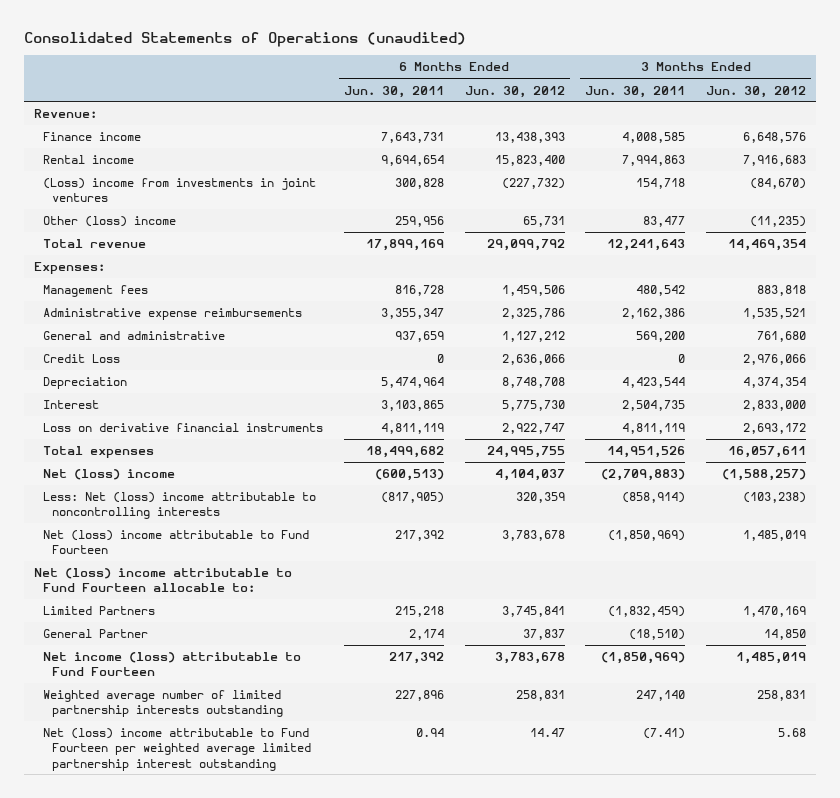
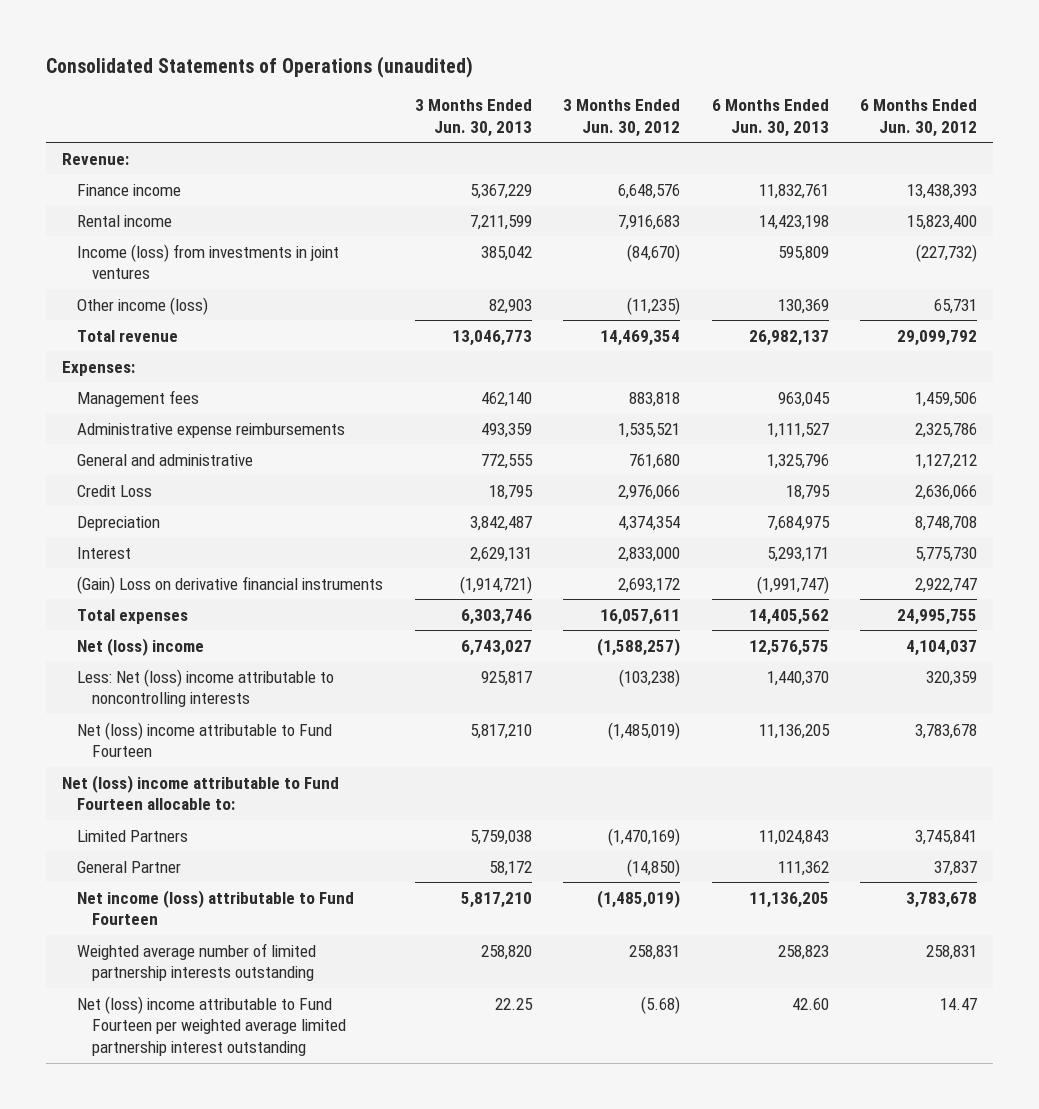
[343,85,444,98] Jun. 30, 2011 -> none
[585,85,686,98] Jun. 30, 2011 -> none
none -> [414,98,532,137] 3 Months Ended Jun. 30, 2013
none -> [711,98,829,137] 6 Months Ended Jun. 30, 2013
[42,178,316,203] (Loss) income from investments in joint ventures -> [77,243,340,280] Income (loss) from investments in joint ventures
[42,216,176,228] Other (loss) income -> [77,296,209,315] Other income (loss)
[42,423,323,433] Loss on derivative financial instruments -> [77,575,384,594] (Gain) Loss on derivative financial instruments
[743,530,807,542] 1,485,019 -> [608,721,681,740] (1,485,019)
[743,606,807,618] 1,470,169 -> [608,827,681,846] (1,470,169)
[764,629,807,641] 14,850 -> [627,858,681,877] (14,850)
[736,652,807,665] 1,485,019 -> [597,889,681,908] (1,485,019)
[778,728,807,738] 5.68 -> [641,995,681,1014] (5.68)

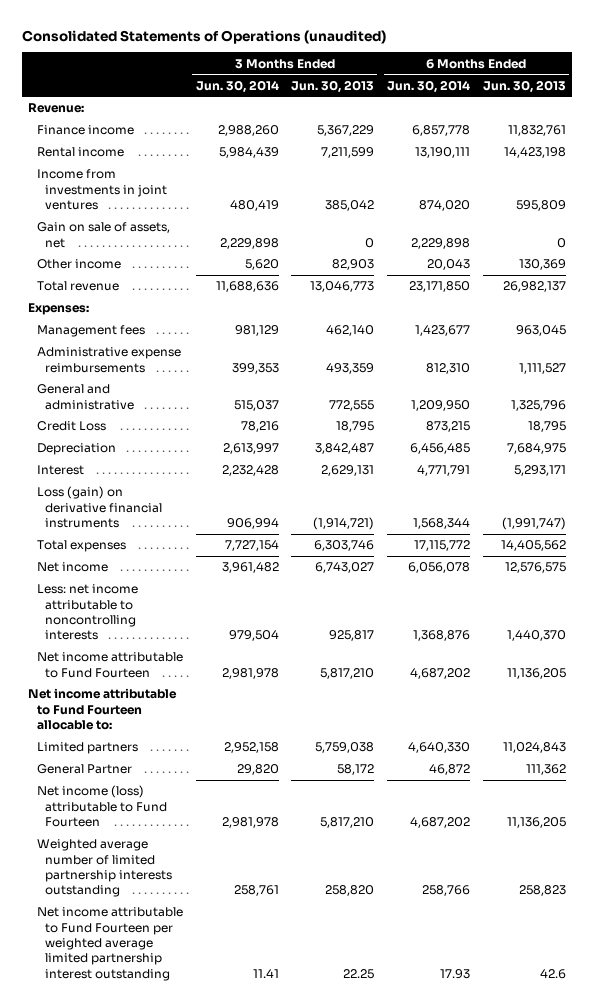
[563,98,681,137] 3 Months Ended Jun. 30, 2012 -> none
[860,98,978,137] 6 Months Ended Jun. 30, 2012 -> none
none -> [195,79,279,93] Jun. 30, 2014
none -> [386,79,470,93] Jun. 30, 2014
[77,243,340,280] Income (loss) from investments in joint ventures -> [36,169,168,211] Income from investments in joint ventures
none -> [36,222,170,248] Gain on sale of assets, net
[77,296,209,315] Other income (loss) -> [36,259,121,270] Other income
[77,575,384,594] (Gain) Loss on derivative financial instruments -> [36,486,163,529] Loss (gain) on derivative financial instruments
[77,637,205,656] Net (loss) income -> [36,562,108,573] Net income
[77,668,335,708] Less: Net (loss) income attributable to noncontrolling interests -> [36,584,138,641] Less: net income attributable to noncontrolling interests
[77,721,333,758] Net (loss) income attributable to Fund Fourteen -> [36,652,183,678] Net income attributable to Fund Fourteen
[62,774,340,811] Net (loss) income attributable to Fund Fourteen allocable to: -> [28,688,178,731] Net income attributable to Fund Fourteen allocable to:
[77,829,189,842] Limited Partners -> [36,742,138,755] Limited partners
[77,995,347,1057] Net (loss) income attributable to Fund Fourteen per weighted average limited partnership interest outstanding -> [36,907,183,981] Net income attributable to Fund Fourteen per weighted average limited partnership interest outstanding
[791,997,829,1010] 42.60 -> [539,968,566,979] 42.6

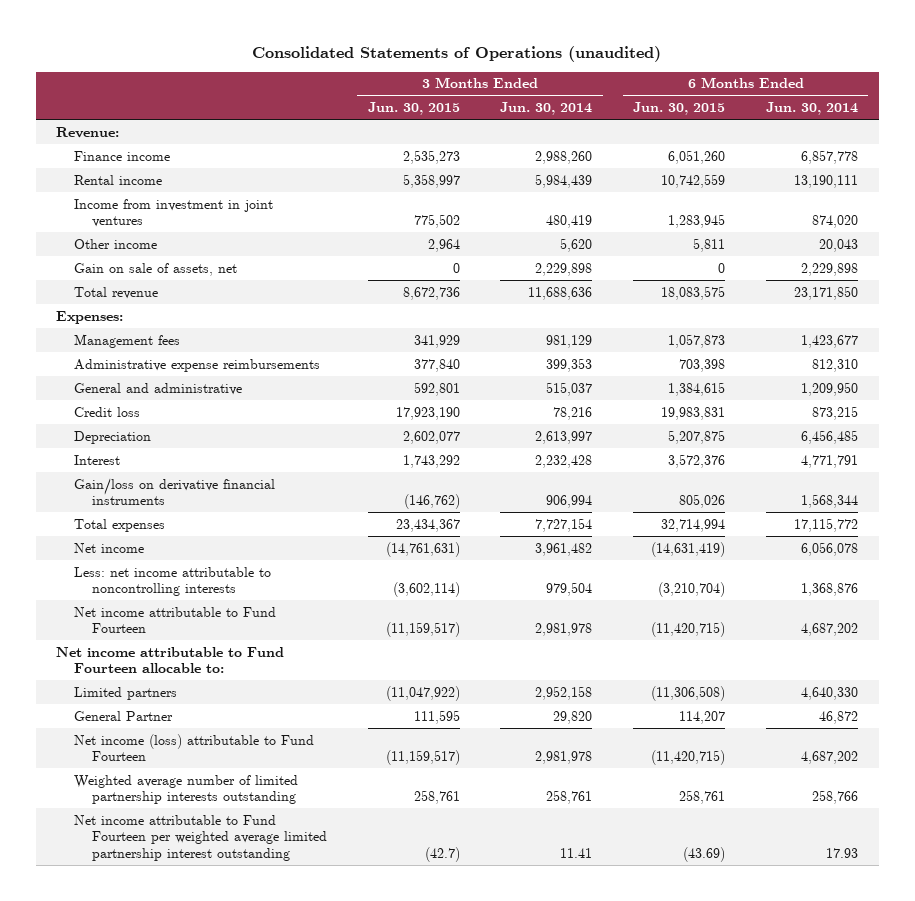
[291,79,375,93] Jun. 30, 2013 -> none
[482,79,566,93] Jun. 30, 2013 -> none
none -> [367,102,460,116] Jun. 30, 2015
none -> [633,102,726,116] Jun. 30, 2015
[36,169,168,211] Income from investments in joint ventures -> [74,198,274,228] Income from investment in joint ventures
[36,222,170,248] Gain on sale of assets, net -> [74,262,238,276] Gain on sale of assets, net
[36,421,106,432] Credit Loss -> [74,406,141,417] Credit loss
[36,486,163,529] Loss (gain) on derivative financial instruments -> [74,477,276,506] Gain/loss on derivative financial instruments

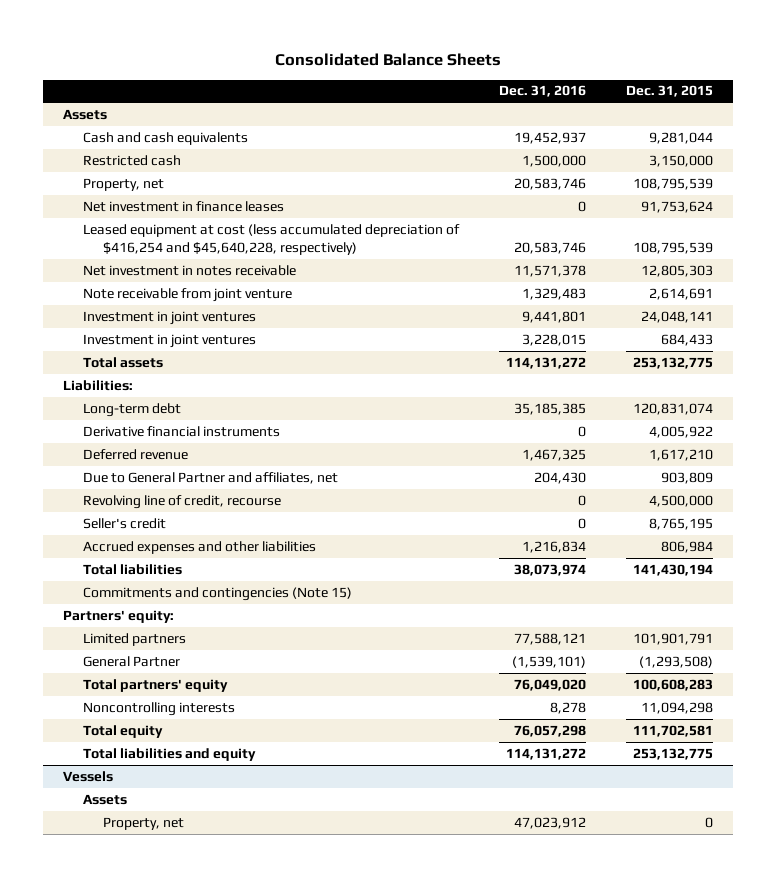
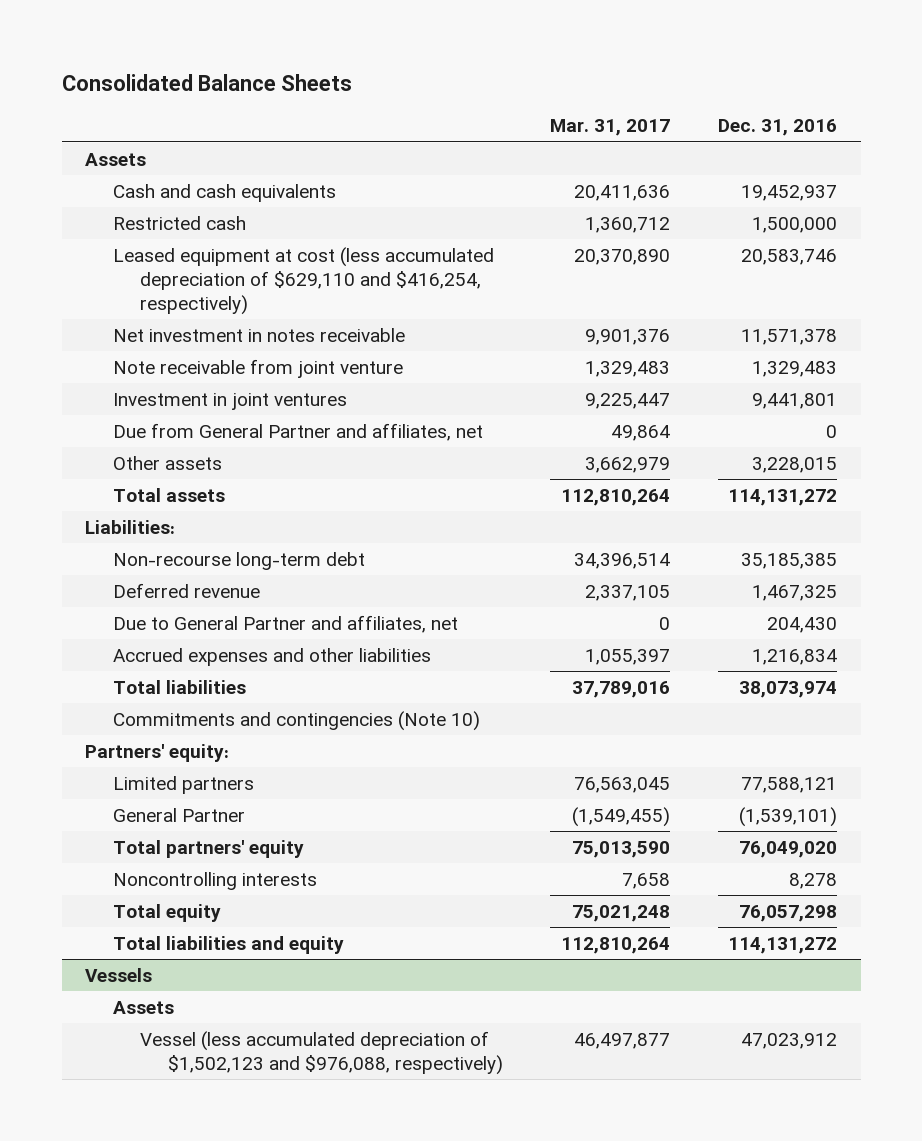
[626,85,714,98] Dec. 31, 2015 -> none
none -> [550,119,671,137] Mar. 31, 2017
[83,177,165,191] Property, net -> none
[83,200,285,212] Net investment in finance leases -> none
[83,223,461,256] Leased equipment at cost (less accumulated depreciation of $416,254 and $45,640,228, respectively) -> [112,246,494,316] Leased equipment at cost (less accumulated depreciation of $629,110 and $416,254, respectively)
none -> [112,422,483,441] Due from General Partner and affiliates, net
[83,333,257,348] Investment in joint ventures -> [112,455,222,470] Other assets
[83,425,281,437] Derivative financial instruments -> none
[83,402,182,417] Long-term debt -> [112,551,365,570] Non-recourse long-term debt
[83,494,282,509] Revolving line of credit, recourse -> none
[83,517,167,529] Seller's credit -> none
[83,586,353,601] Commitments and contingencies (Note 15) -> [112,710,480,731] Commitments and contingencies (Note 10)
[102,816,184,830] Property, net -> [140,1030,503,1075] Vessel (less accumulated depreciation of $1,502,123 and $976,088, respectively)

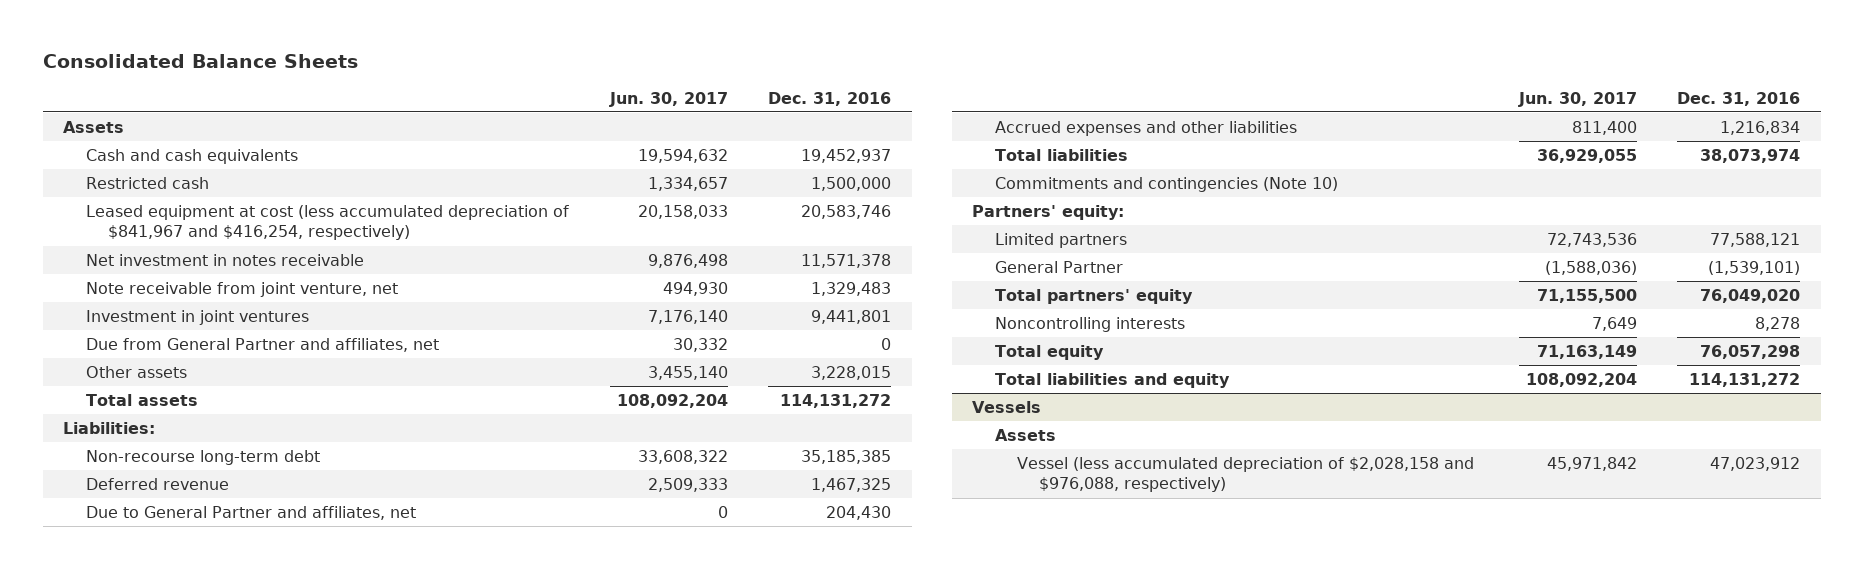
[550,119,671,137] Mar. 31, 2017 -> none
none -> [608,91,728,107] Jun. 30, 2017
[112,246,494,316] Leased equipment at cost (less accumulated depreciation of $629,110 and $416,254, respectively) -> [85,205,569,241] Leased equipment at cost (less accumulated depreciation of $841,967 and $416,254, respectively)
[112,358,403,378] Note receivable from joint venture -> [85,282,398,298] Note receivable from joint venture, net
[140,1030,503,1075] Vessel (less accumulated depreciation of $1,502,123 and $976,088, respectively) -> [1016,457,1474,493] Vessel (less accumulated depreciation of $2,028,158 and $976,088, respectively)

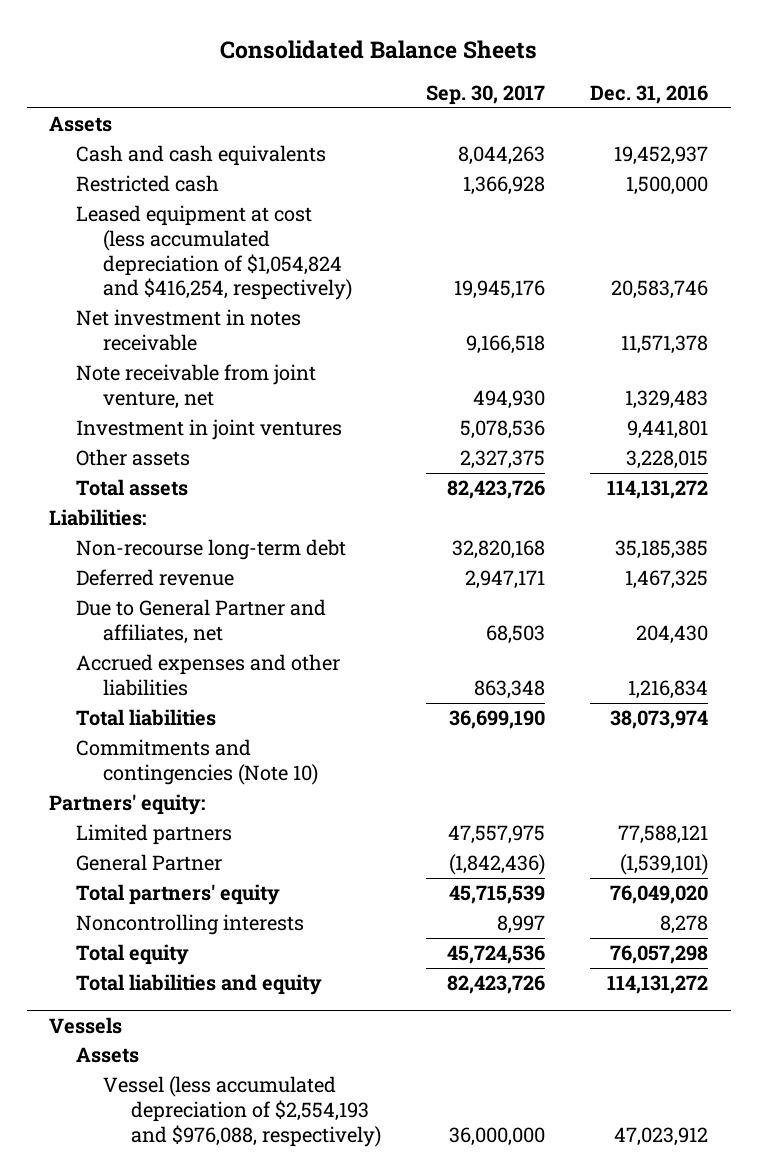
[608,91,728,107] Jun. 30, 2017 -> none
none -> [425,85,545,106] Sep. 30, 2017
[85,205,569,241] Leased equipment at cost (less accumulated depreciation of $841,967 and $416,254, respectively) -> [76,205,353,301] Leased equipment at cost (less accumulated depreciation of $1,054,824 and $416,254, respectively)
[85,338,439,353] Due from General Partner and affiliates, net -> none
[1016,457,1474,493] Vessel (less accumulated depreciation of $2,028,158 and $976,088, respectively) -> [103,1076,381,1147] Vessel (less accumulated depreciation of $2,554,193 and $976,088, respectively)

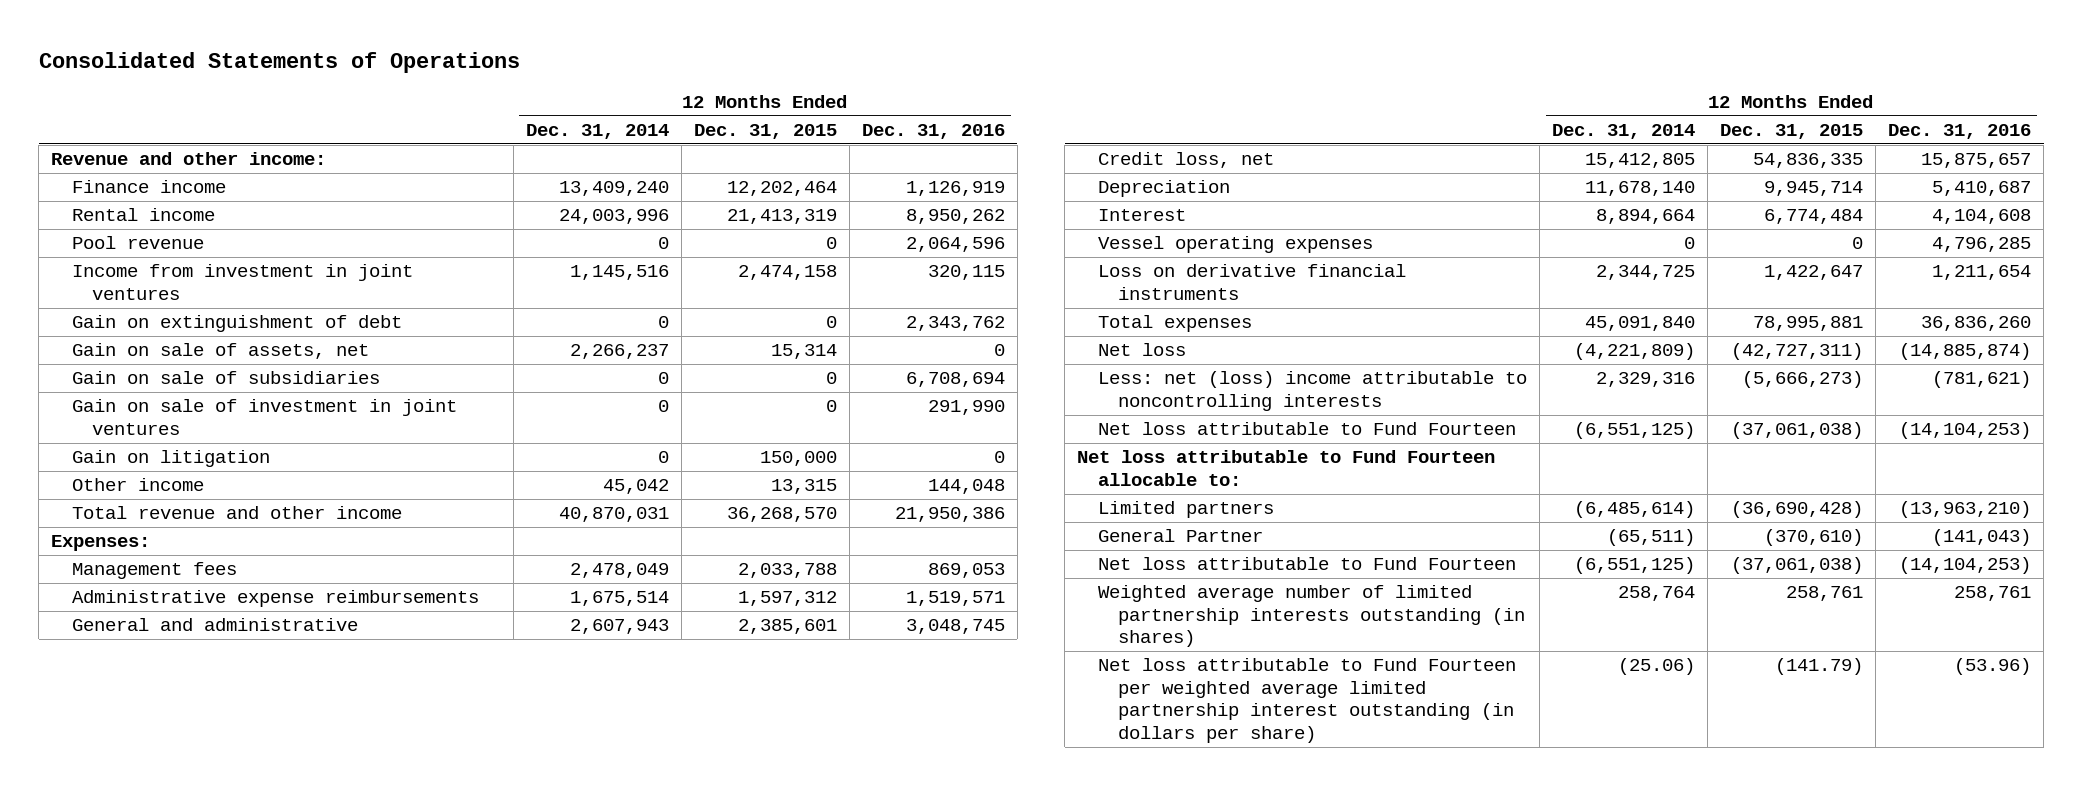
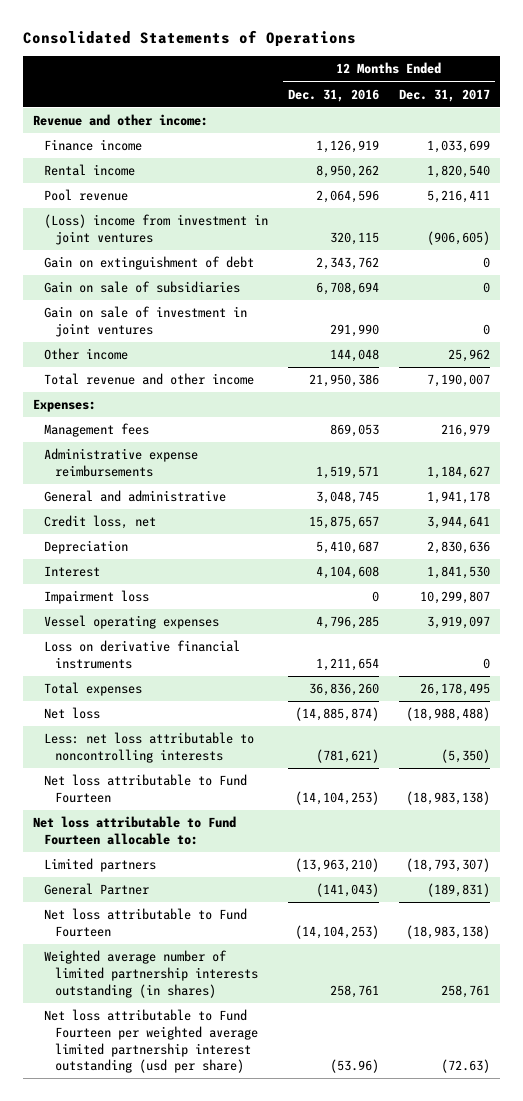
[525,123,669,139] Dec. 31, 2014 -> none
[693,123,837,139] Dec. 31, 2015 -> none
none -> [398,88,490,102] Dec. 31, 2017
[71,264,413,300] Income from investment in joint ventures -> [43,214,268,245] (Loss) income from investment in joint ventures
[71,343,369,360] Gain on sale of assets, net -> none
[71,450,270,468] Gain on litigation -> none
none -> [43,590,149,605] Impairment loss
[1097,371,1527,411] Less: net (loss) income attributable to noncontrolling interests -> [43,732,254,763] Less: net loss attributable to noncontrolling interests
[1097,658,1516,743] Net loss attributable to Fund Fourteen per weighted average limited partnership interest outstanding (in dollars per share) -> [43,1009,258,1074] Net loss attributable to Fund Fourteen per weighted average limited partnership interest outstanding (usd per share)

